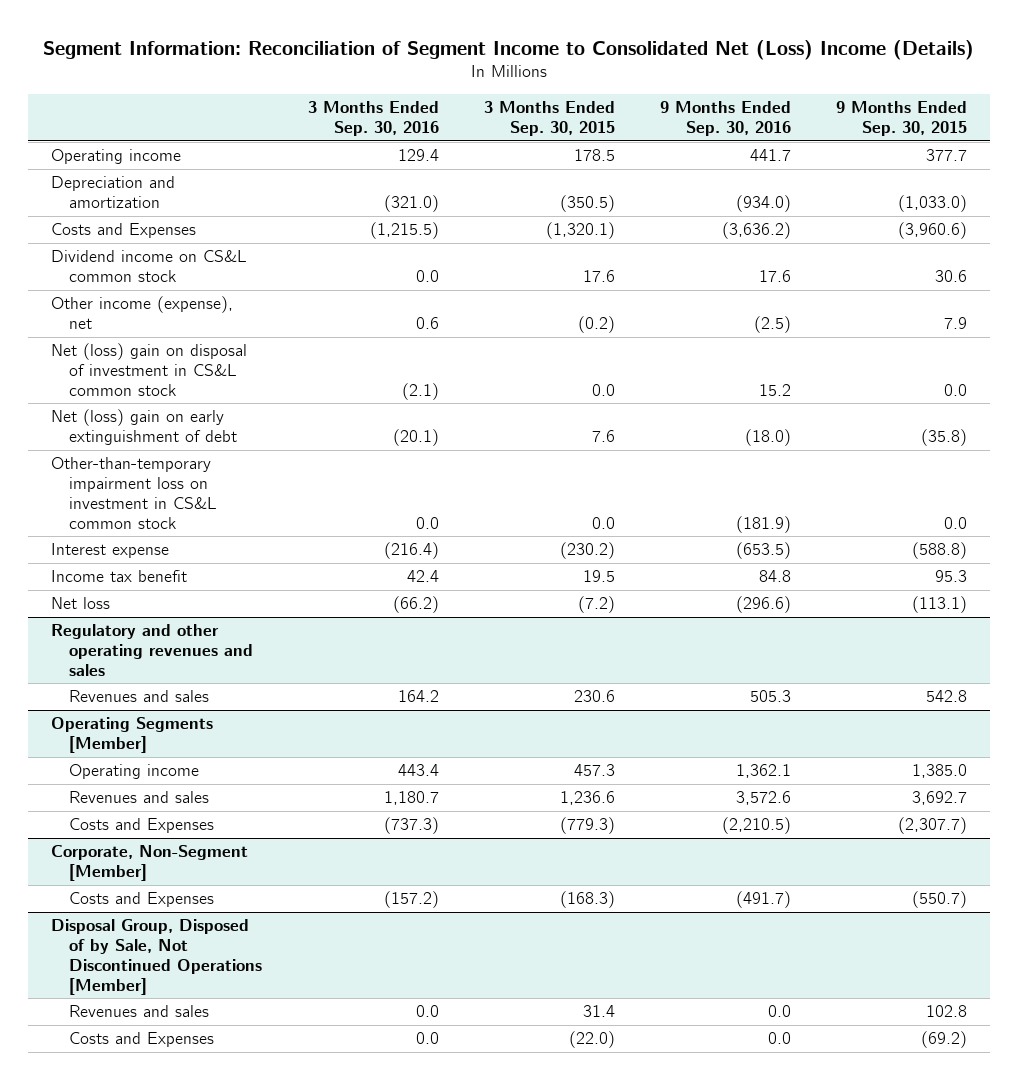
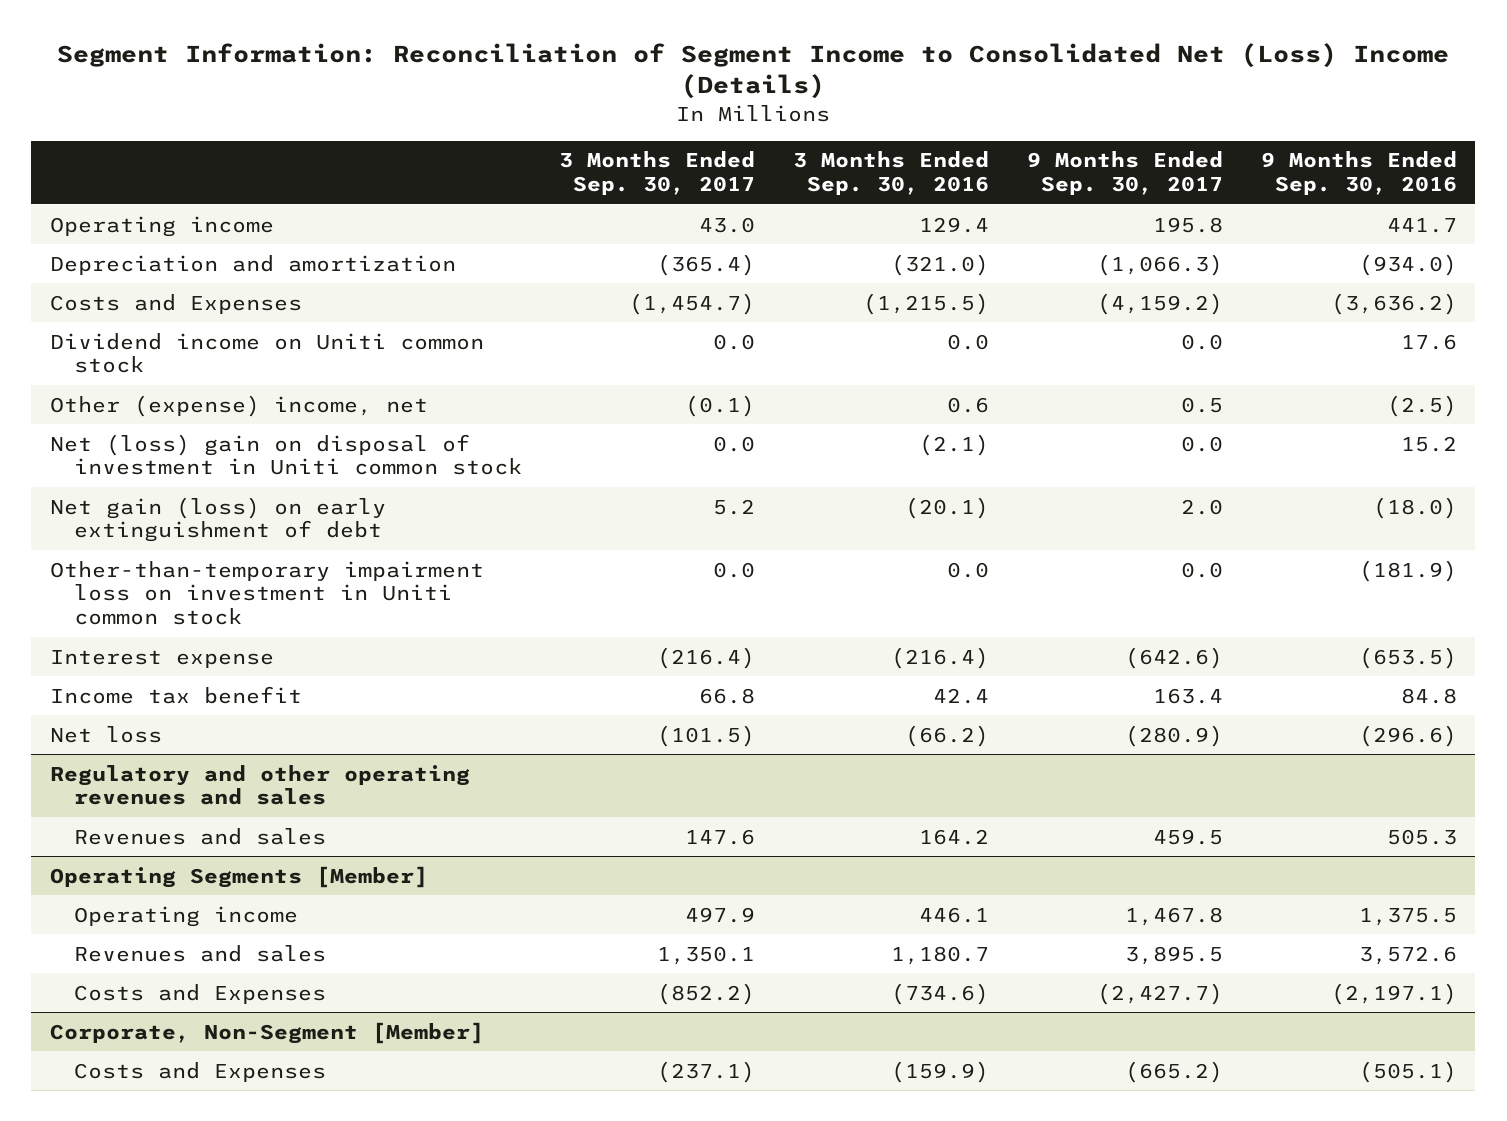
[483,101,615,137] 3 Months Ended Sep. 30, 2015 -> none
[835,101,967,137] 9 Months Ended Sep. 30, 2015 -> none
none -> [559,151,756,196] 3 Months Ended Sep. 30, 2017
none -> [1026,151,1223,196] 9 Months Ended Sep. 30, 2017
[50,250,247,283] Dividend income on CS&L common stock -> [50,332,485,374] Dividend income on Uniti common stock
[50,296,233,330] Other income (expense), net -> [50,394,429,417] Other (expense) income, net
[50,343,247,396] Net (loss) gain on disposal of investment in CS&L common stock -> [50,433,522,476] Net (loss) gain on disposal of investment in Uniti common stock
[50,409,238,446] Net (loss) gain on early extinguishment of debt -> [50,496,387,543] Net gain (loss) on early extinguishment of debt
[50,457,218,529] Other-than-temporary impairment loss on investment in CS&L common stock -> [50,560,485,626] Other-than-temporary impairment loss on investment in Uniti common stock
[397,764,439,777] 443.4 -> [919,906,990,923] 446.1
[735,764,791,779] 1,362.1 -> [1358,907,1457,926] 1,375.5
[383,817,439,835] (737.3) -> [891,982,990,1005] (734.6)
[721,817,791,835] (2,210.5) -> [1330,982,1457,1005] (2,197.1)
[50,919,263,995] Disposal Group, Disposed of by Sale, Not Discontinued Operations [Member] -> none
[69,1005,210,1018] Revenues and sales -> none
[69,1032,215,1048] Costs and Expenses -> none
[383,891,439,909] (157.2) -> [891,1060,990,1083] (159.9)
[735,891,791,909] (491.7) -> [1358,1060,1457,1083] (505.1)

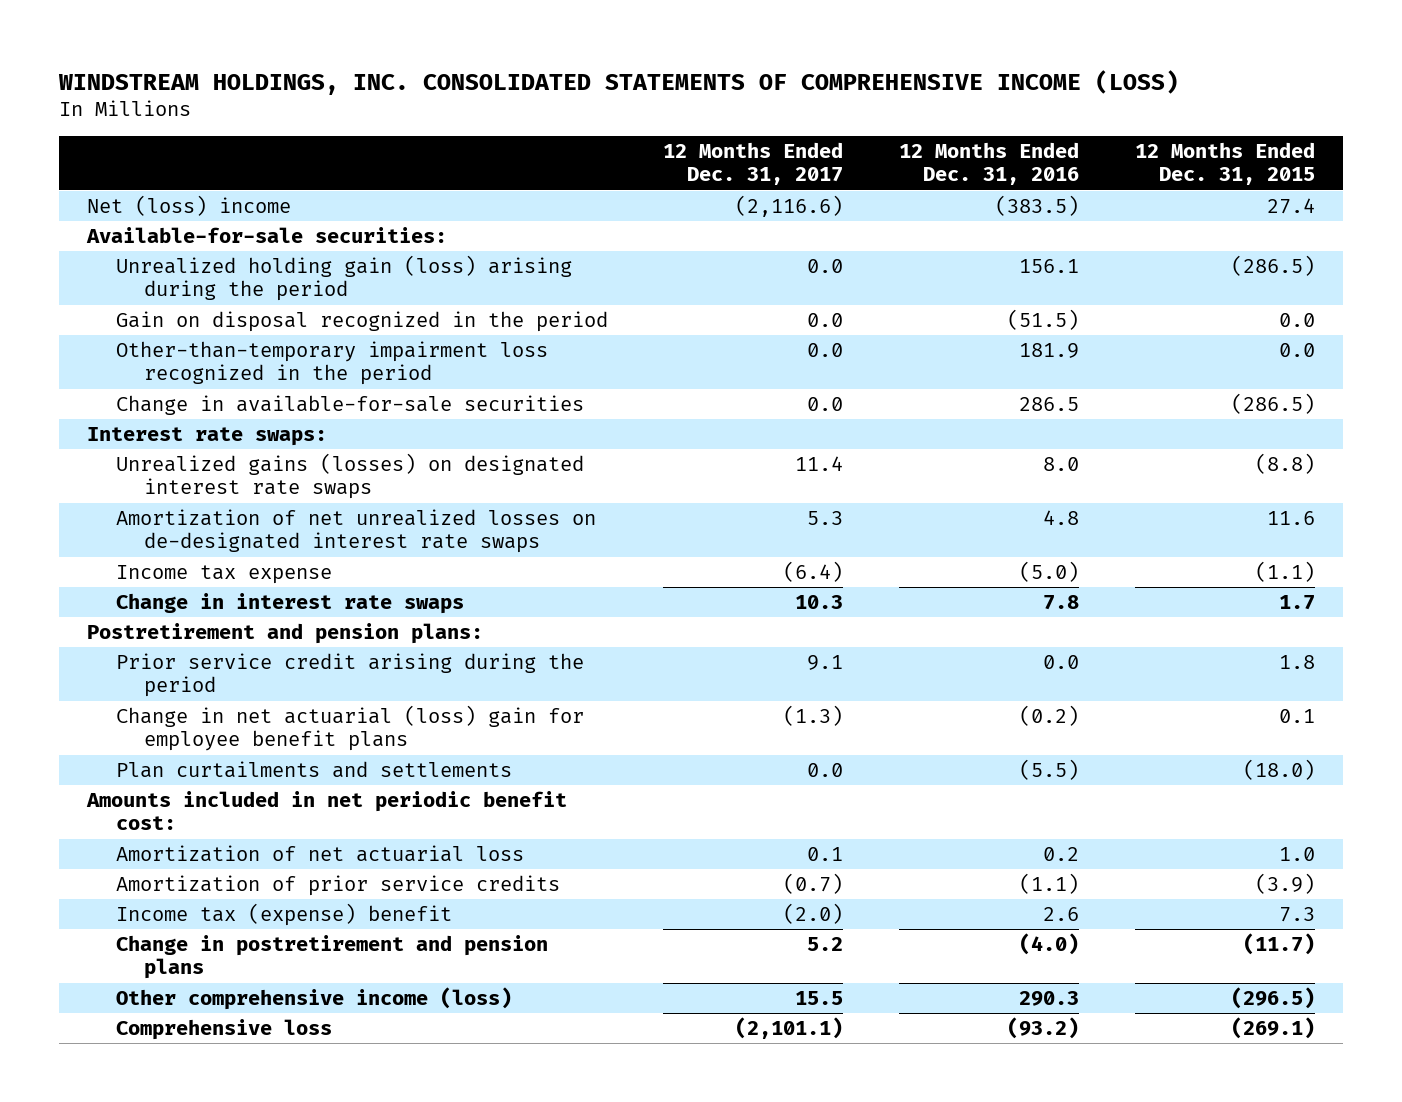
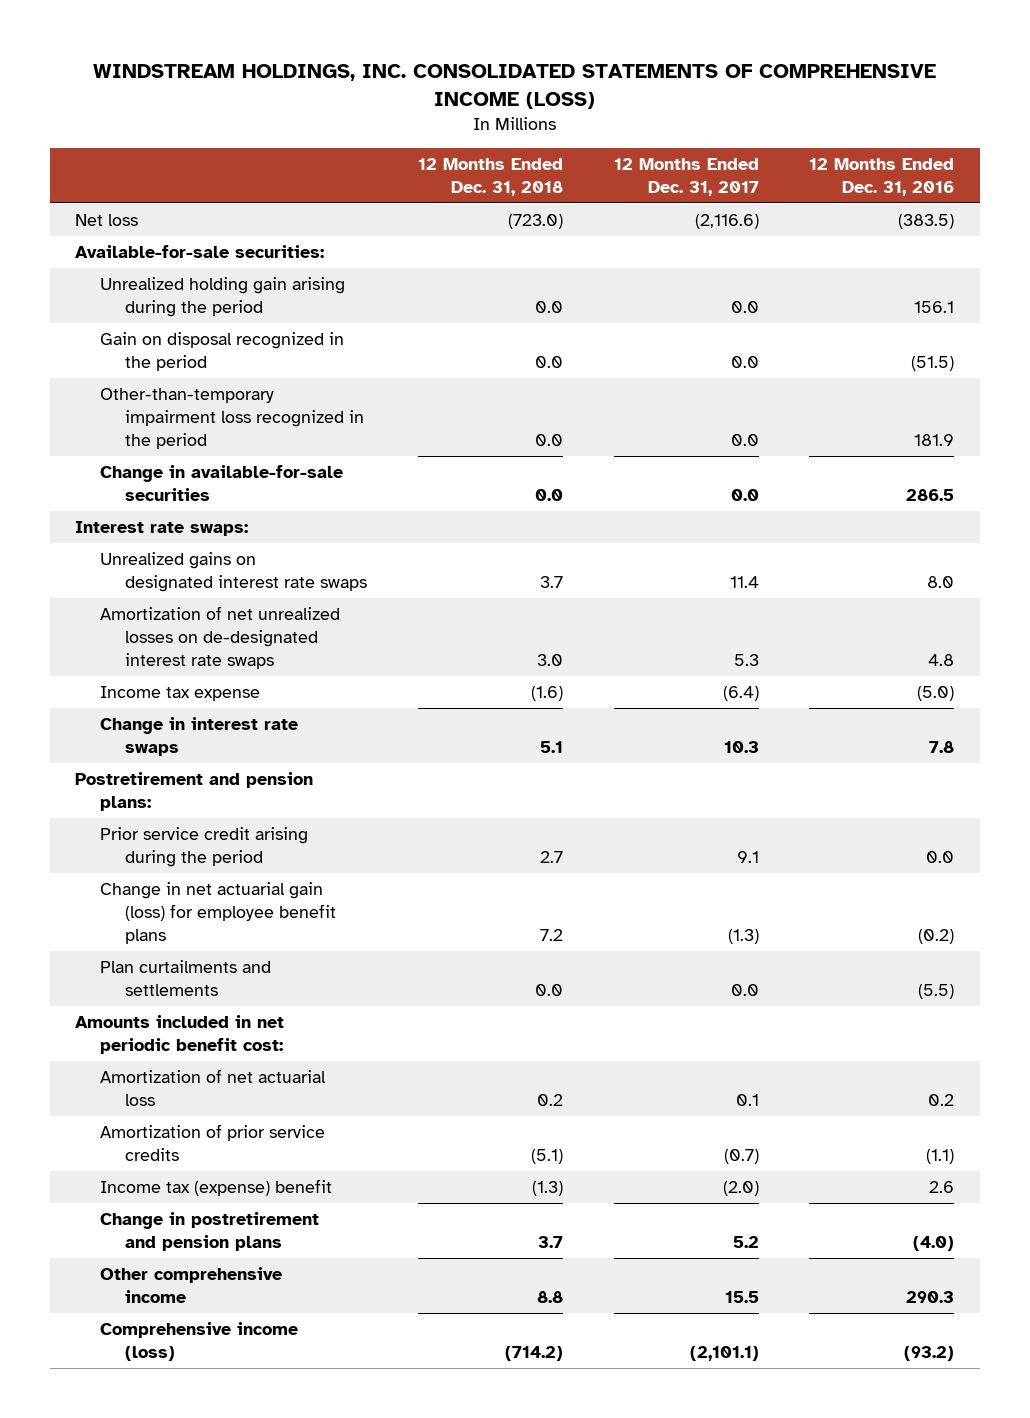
[1135,142,1316,186] 12 Months Ended Dec. 31, 2015 -> none
none -> [417,157,563,196] 12 Months Ended Dec. 31, 2018
[86,195,291,217] Net (loss) income -> [75,214,139,227] Net loss
[115,255,572,302] Unrealized holding gain (loss) arising during the period -> [100,277,346,318] Unrealized holding gain arising during the period
[115,453,584,500] Unrealized gains (losses) on designated interest rate swaps -> [100,552,367,593] Unrealized gains on designated interest rate swaps
[115,705,584,752] Change in net actuarial (loss) gain for employee benefit plans -> [100,882,336,944] Change in net actuarial gain (loss) for employee benefit plans
[115,987,512,1011] Other comprehensive income (loss) -> [100,1267,283,1304] Other comprehensive income
[115,1019,332,1041] Comprehensive loss -> [100,1322,299,1362] Comprehensive income (loss)

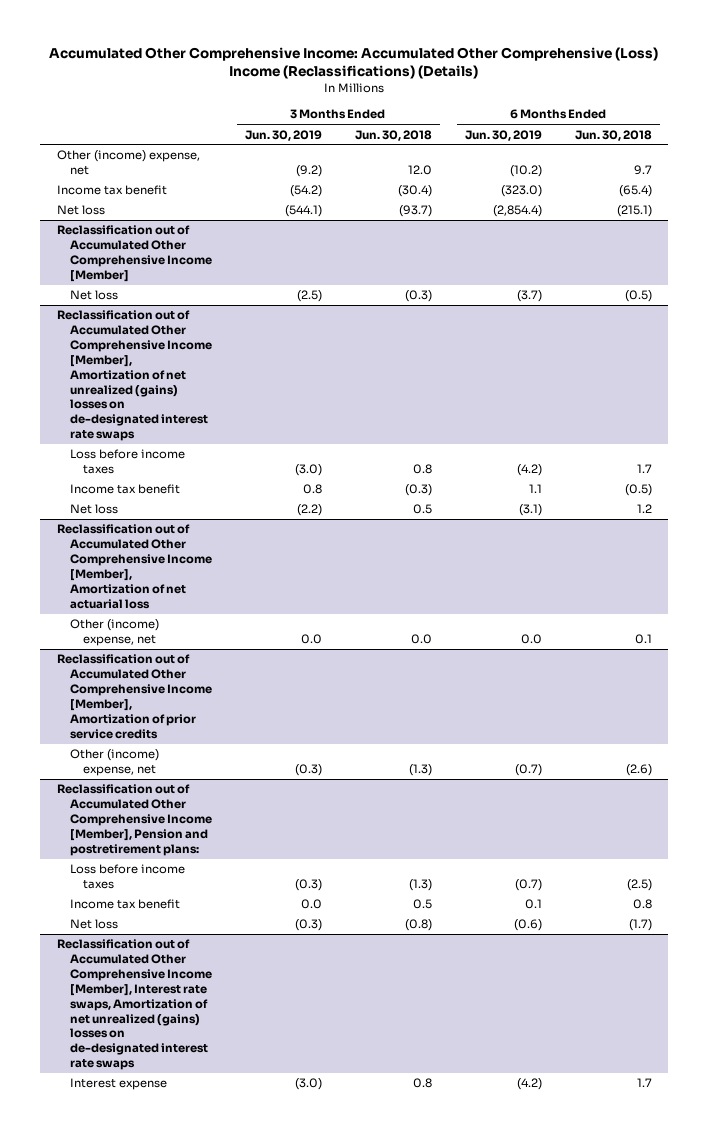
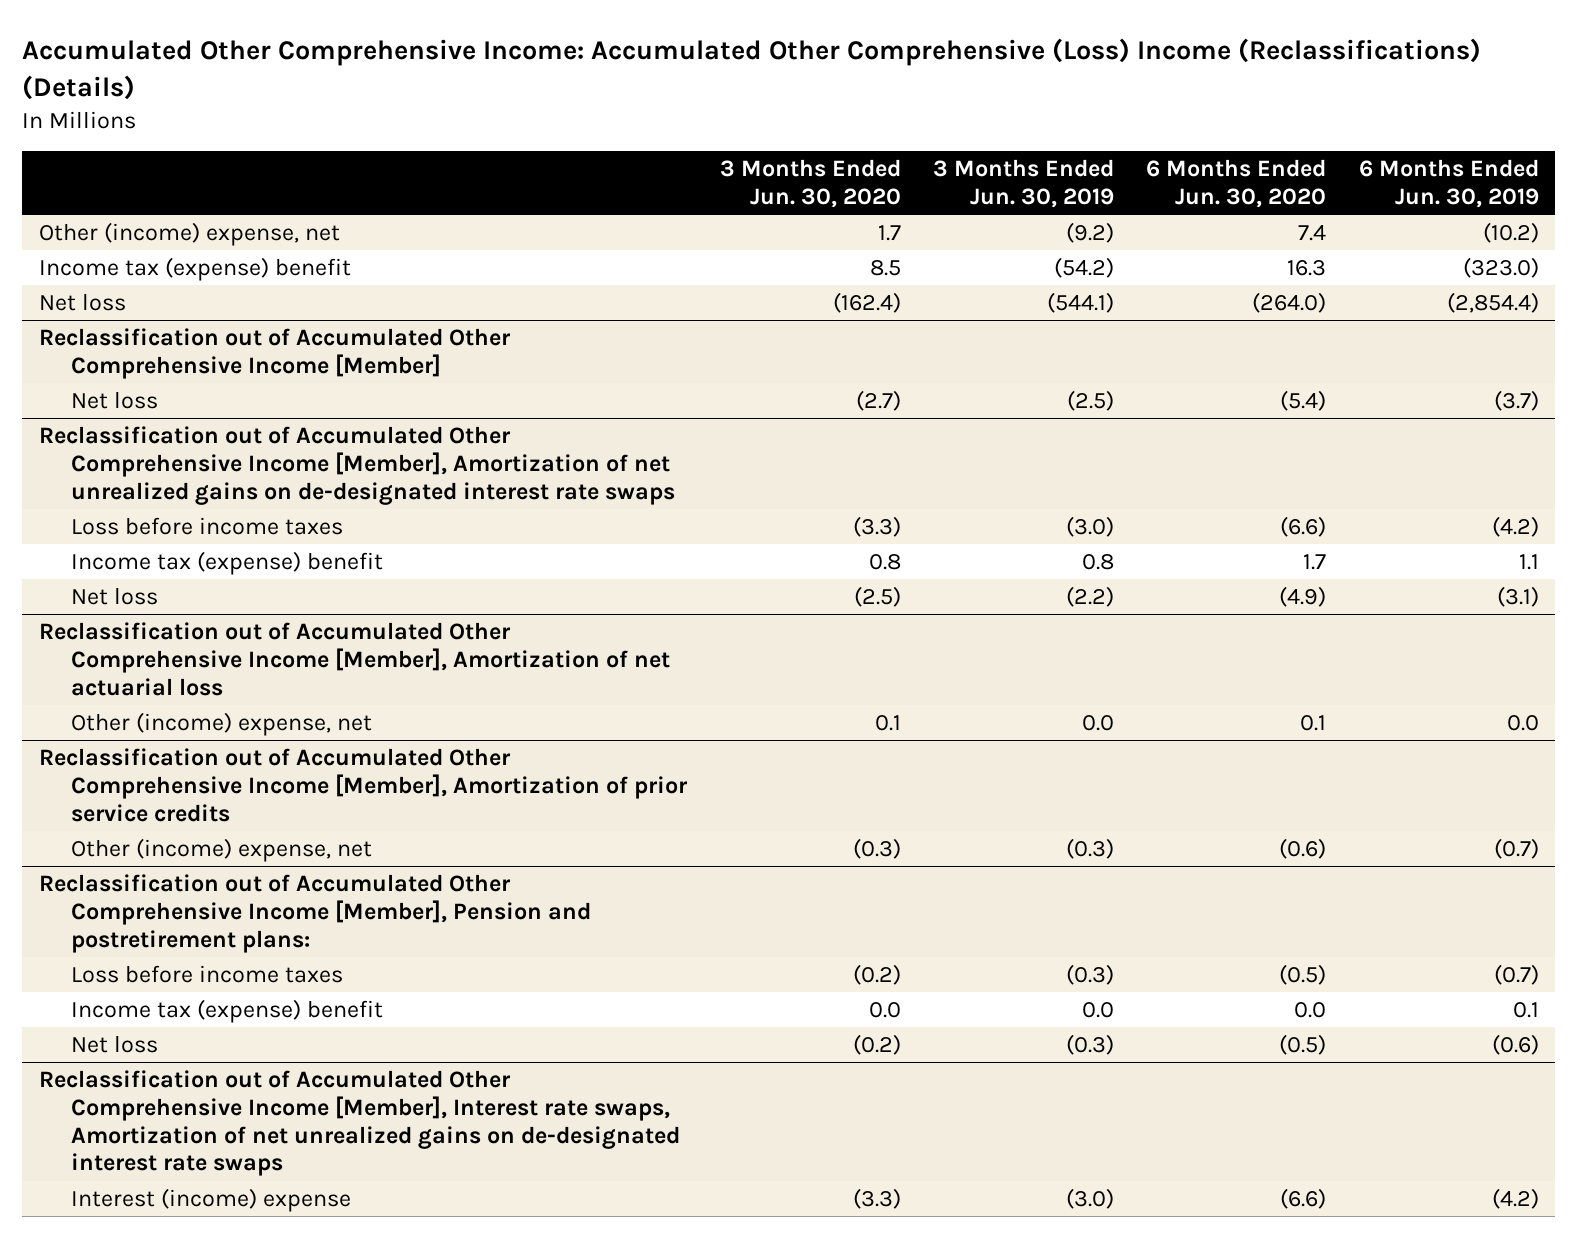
[354,129,432,141] Jun. 30, 2018 -> none
[574,129,652,141] Jun. 30, 2018 -> none
none -> [719,159,901,209] 3 Months Ended Jun. 30, 2020
none -> [1146,159,1327,209] 6 Months Ended Jun. 30, 2020
[56,185,167,196] Income tax benefit -> [38,257,351,282] Income tax (expense) benefit
[56,310,212,442] Reclassification out of Accumulated Other Comprehensive Income [Member], Amortization of net unrealized (gains) losses on de-designated interest rate swaps -> [38,426,676,505] Reclassification out of Accumulated Other Comprehensive Income [Member], Amortization of net unrealized gains on de-designated interest rate swaps
[69,484,180,495] Income tax benefit -> [71,551,384,576] Income tax (expense) benefit
[69,899,180,910] Income tax benefit -> [71,999,384,1024] Income tax (expense) benefit
[56,939,212,1071] Reclassification out of Accumulated Other Comprehensive Income [Member], Interest rate swaps, Amortization of net unrealized (gains) losses on de-designated interest rate swaps -> [38,1070,681,1177] Reclassification out of Accumulated Other Comprehensive Income [Member], Interest rate swaps, Amortization of net unrealized gains on de-designated interest rate swaps
[69,1078,167,1091] Interest expense -> [71,1188,352,1213] Interest (income) expense

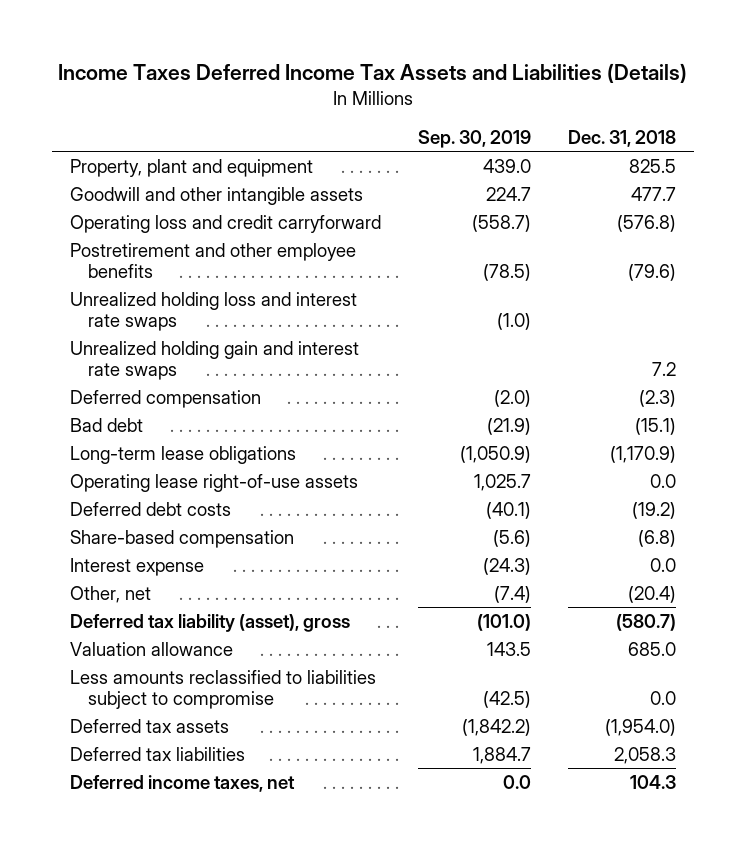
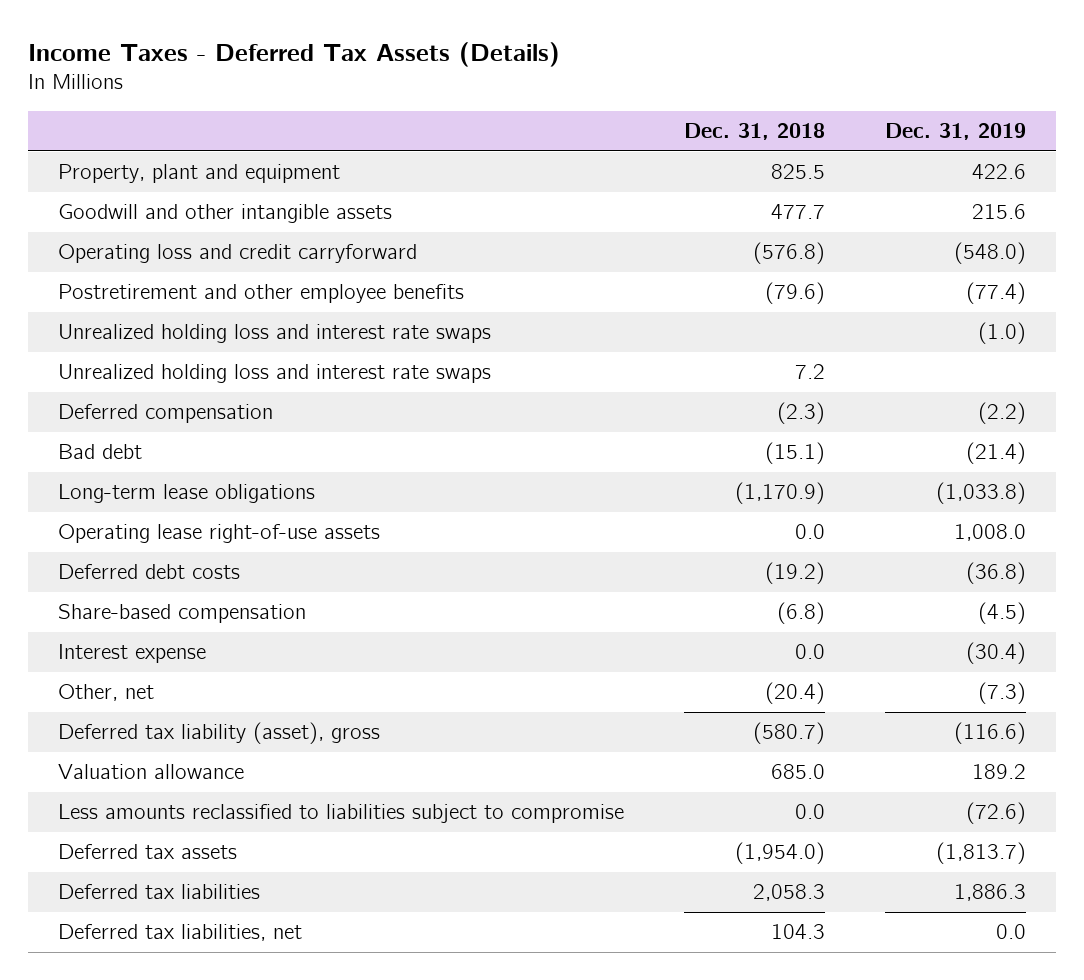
[57,63,687,84] Income Taxes Deferred Income Tax Assets and Liabilities (Details) -> [27,41,560,67] Income Taxes - Deferred Tax Assets (Details)
[417,130,531,149] Sep. 30, 2019 -> none
none -> [885,122,1027,140] Dec. 31, 2019
[69,340,359,380] Unrealized holding gain and interest rate swaps -> [57,364,491,384] Unrealized holding loss and interest rate swaps
[69,774,295,792] Deferred income taxes, net -> [57,924,302,942] Deferred tax liabilities, net

